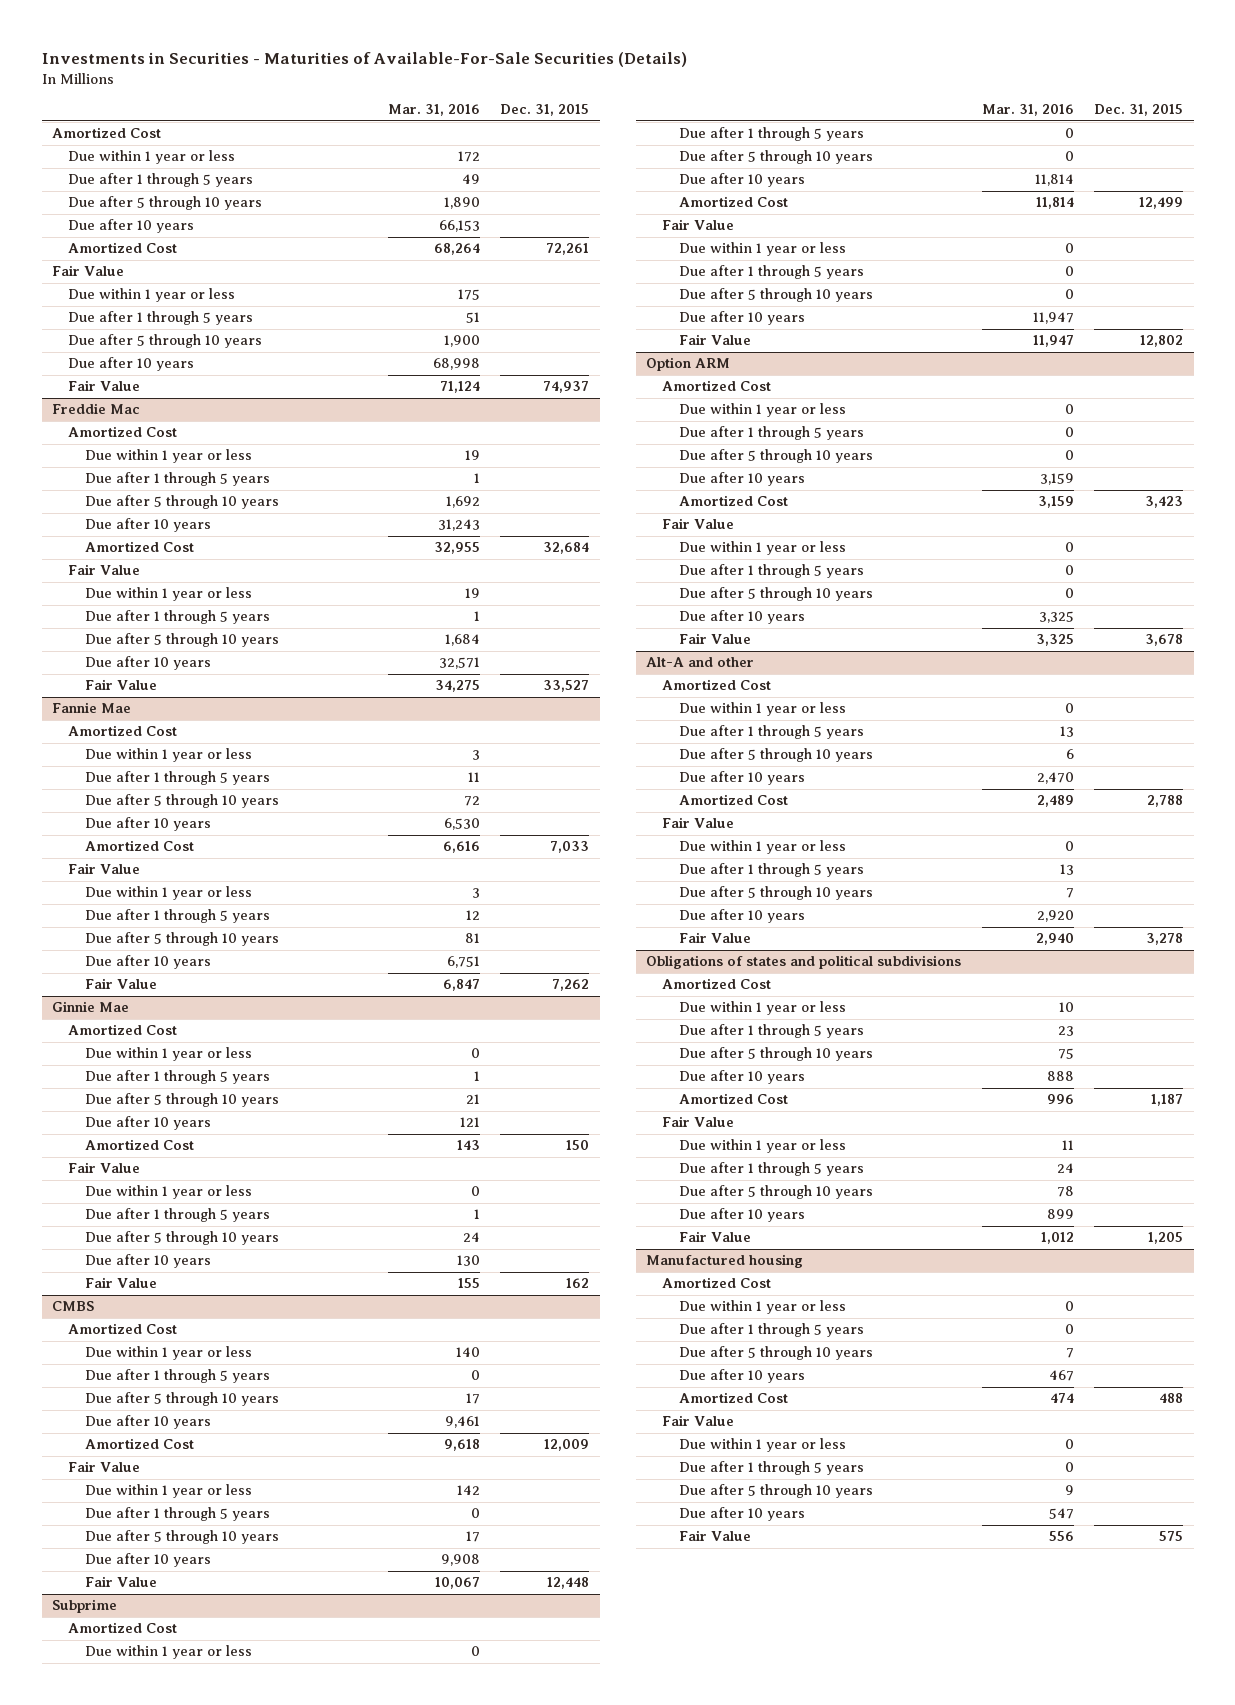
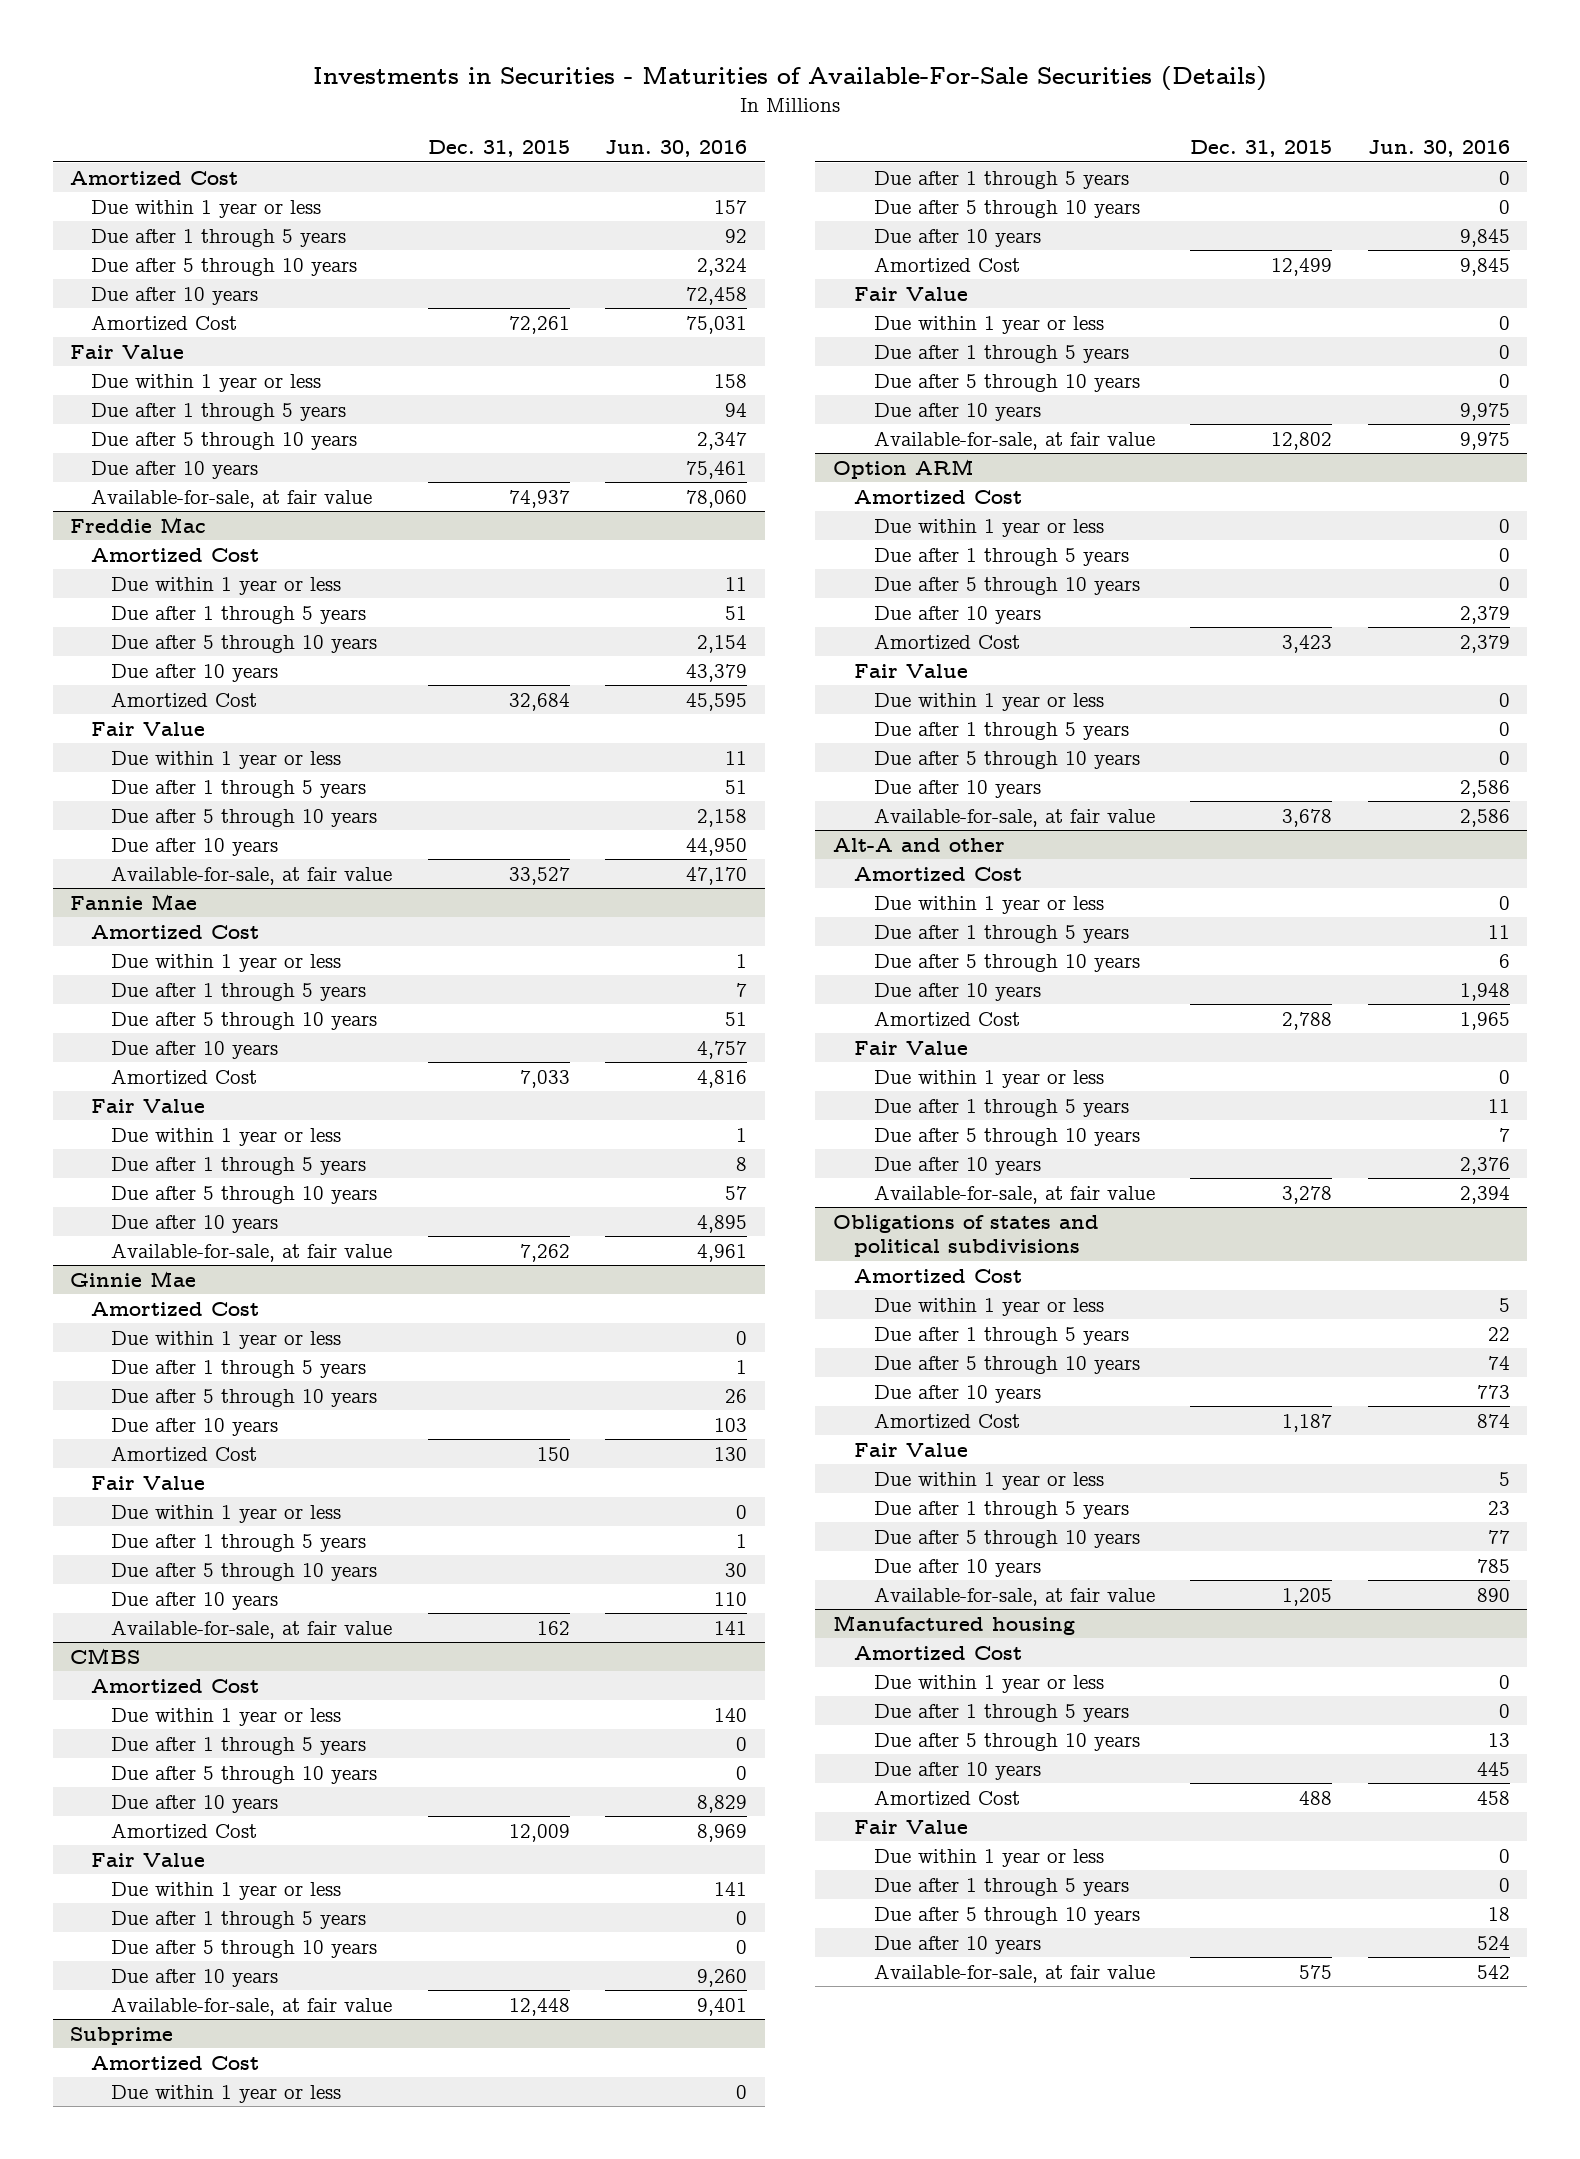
[387,104,480,117] Mar. 31, 2016 -> none
none -> [604,139,747,157] Jun. 30, 2016
[68,380,141,392] Fair Value -> [90,488,372,508] Available-for-sale, at fair value
[84,679,157,691] Fair Value -> [111,865,393,885] Available-for-sale, at fair value
[84,978,157,990] Fair Value -> [111,1242,393,1262] Available-for-sale, at fair value
[84,1277,157,1289] Fair Value -> [111,1619,393,1639] Available-for-sale, at fair value
[84,1576,157,1588] Fair Value -> [111,1996,393,2016] Available-for-sale, at fair value
[678,334,751,346] Fair Value -> [873,430,1155,450] Available-for-sale, at fair value
[678,633,751,645] Fair Value -> [873,807,1155,827] Available-for-sale, at fair value
[678,932,751,944] Fair Value -> [873,1184,1155,1204] Available-for-sale, at fair value
[678,1231,751,1243] Fair Value -> [873,1586,1155,1606] Available-for-sale, at fair value
[678,1530,751,1542] Fair Value -> [873,1963,1155,1983] Available-for-sale, at fair value

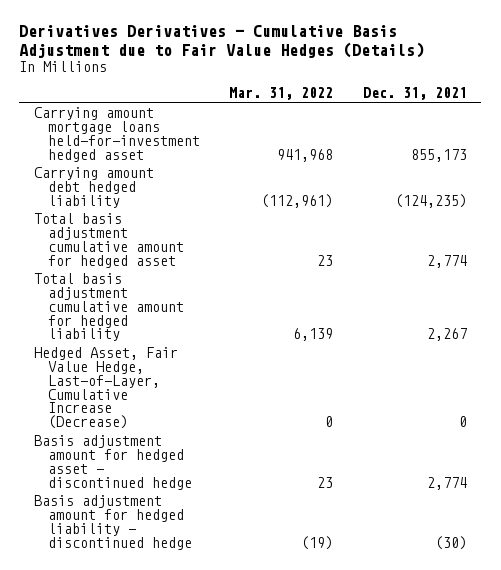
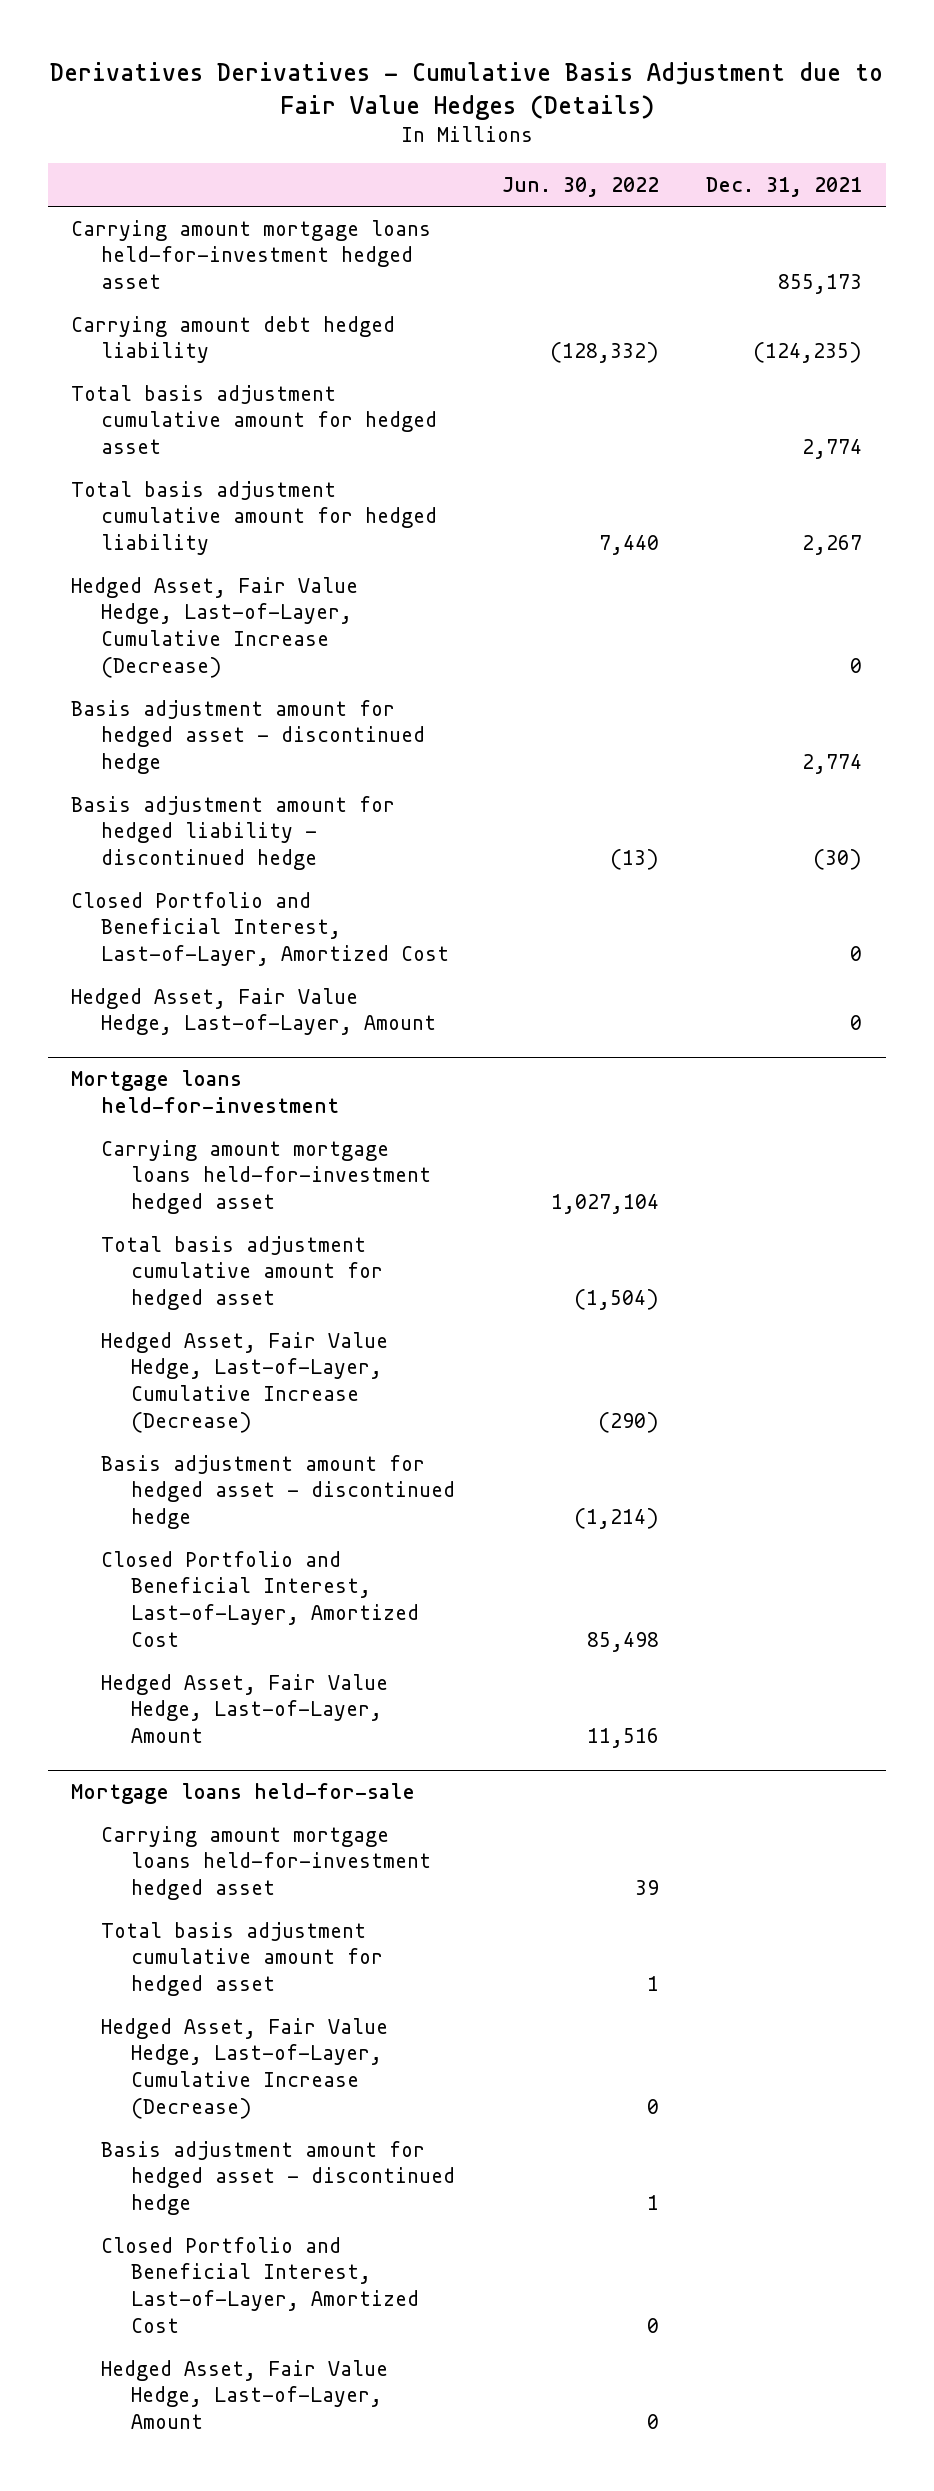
[229,87,334,101] Mar. 31, 2022 -> none
none -> [501,177,659,198] Jun. 30, 2022
none -> [71,891,450,967] Closed Portfolio and Beneficial Interest, Last-of-Layer, Amortized Cost
none -> [71,987,437,1036] Hedged Asset, Fair Value Hedge, Last-of-Layer, Amount
none -> [71,1069,340,1113] Mortgage loans held-for-investment
none -> [101,1139,431,1215] Carrying amount mortgage loans held-for-investment hedged asset
none -> [101,1235,383,1311] Total basis adjustment cumulative amount for hedged asset
none -> [101,1331,389,1433] Hedged Asset, Fair Value Hedge, Last-of-Layer, Cumulative Increase (Decrease)
none -> [101,1454,455,1530] Basis adjustment amount for hedged asset - discontinued hedge
none -> [101,1550,419,1647] Closed Portfolio and Beneficial Interest, Last-of-Layer, Amortized Cost
none -> [101,1673,389,1744] Hedged Asset, Fair Value Hedge, Last-of-Layer, Amount
none -> [71,1782,416,1804] Mortgage loans held-for-sale
none -> [101,1825,431,1901] Carrying amount mortgage loans held-for-investment hedged asset
none -> [101,1921,383,1997] Total basis adjustment cumulative amount for hedged asset
none -> [101,2017,389,2119] Hedged Asset, Fair Value Hedge, Last-of-Layer, Cumulative Increase (Decrease)
none -> [101,2140,455,2216] Basis adjustment amount for hedged asset - discontinued hedge
none -> [101,2236,419,2333] Closed Portfolio and Beneficial Interest, Last-of-Layer, Amortized Cost
none -> [101,2359,389,2430] Hedged Asset, Fair Value Hedge, Last-of-Layer, Amount

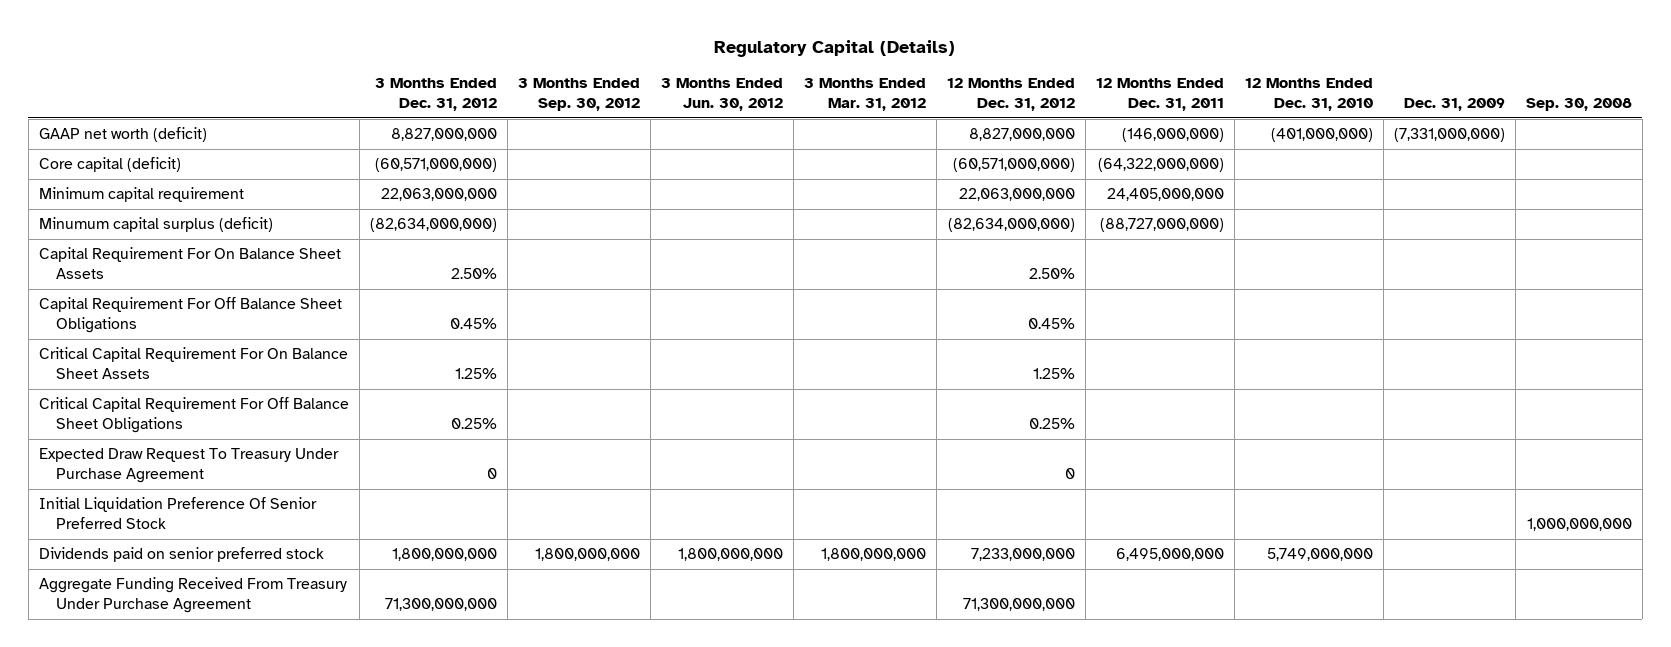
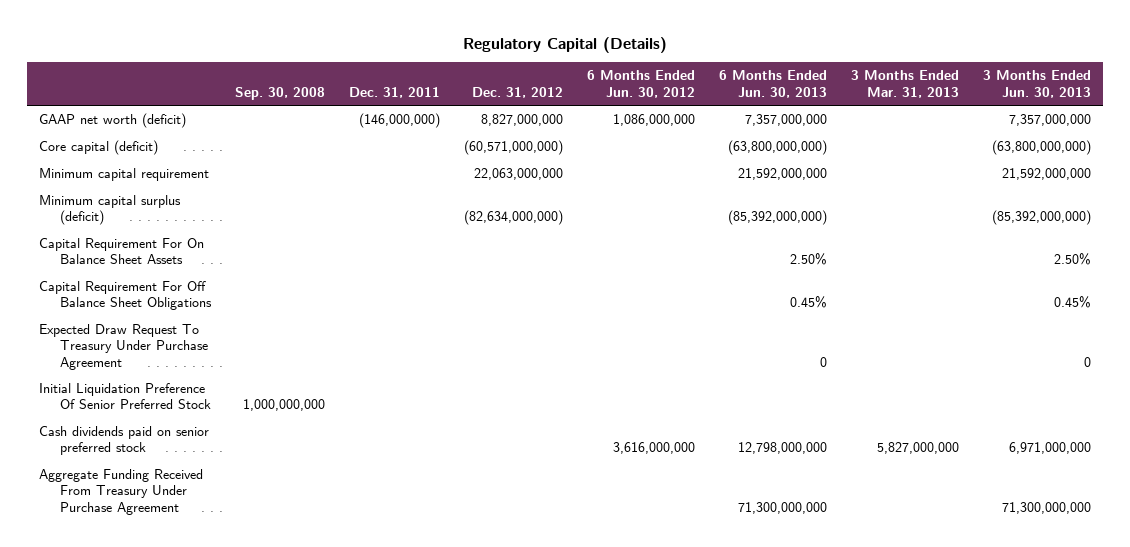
[374,78,497,112] 3 Months Ended Dec. 31, 2012 -> none
[517,78,640,112] 3 Months Ended Sep. 30, 2012 -> none
[660,78,783,112] 3 Months Ended Jun. 30, 2012 -> none
[803,78,926,112] 3 Months Ended Mar. 31, 2012 -> none
[946,78,1075,112] 12 Months Ended Dec. 31, 2012 -> none
[1095,78,1224,112] 12 Months Ended Dec. 31, 2011 -> none
[1244,78,1373,112] 12 Months Ended Dec. 31, 2010 -> none
[1403,98,1505,112] Dec. 31, 2009 -> none
none -> [348,86,440,98] Dec. 31, 2011
none -> [471,86,563,98] Dec. 31, 2012
none -> [586,70,695,98] 6 Months Ended Jun. 30, 2012
none -> [718,70,827,98] 6 Months Ended Jun. 30, 2013
none -> [850,70,959,98] 3 Months Ended Mar. 31, 2013
none -> [982,70,1091,98] 3 Months Ended Jun. 30, 2013
[38,217,273,233] Minumum capital surplus (deficit) -> [39,195,182,226] Minimum capital surplus (deficit)
[38,347,348,380] Critical Capital Requirement For On Balance Sheet Assets -> none
[38,397,349,434] Critical Capital Requirement For Off Balance Sheet Obligations -> none
[38,547,324,563] Dividends paid on senior preferred stock -> [39,426,210,456] Cash dividends paid on senior preferred stock

